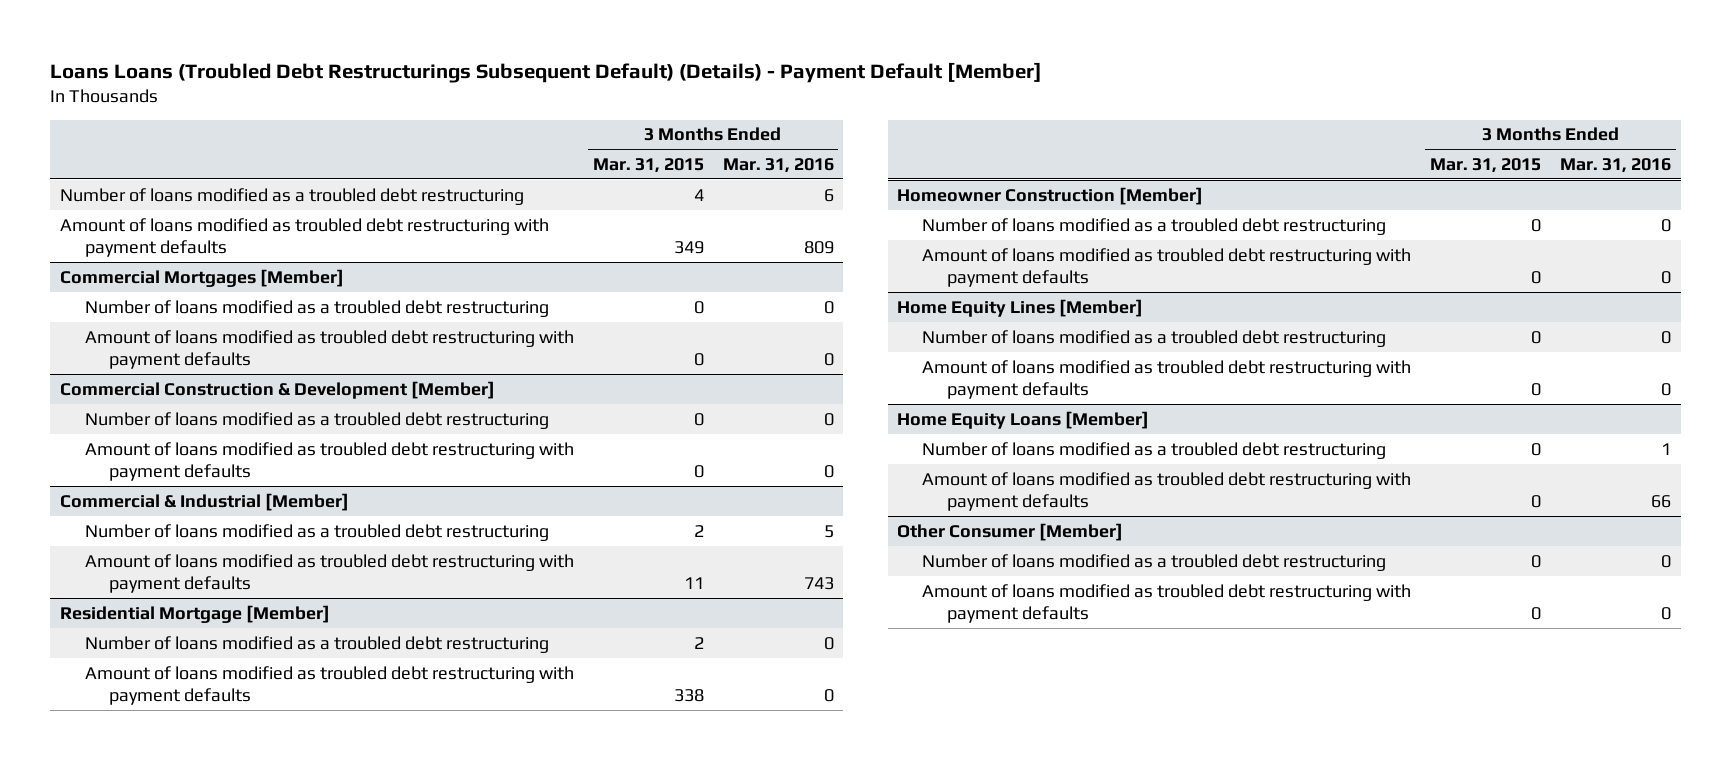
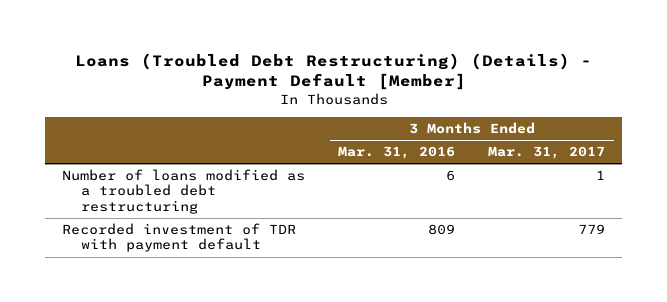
[50,61,1043,83] Loans Loans (Troubled Debt Restructurings Subsequent Default) (Details) - Payment Default [Member] -> [74,52,592,90] Loans (Troubled Debt Restructuring) (Details) - Payment Default [Member]
[592,157,704,173] Mar. 31, 2015 -> none
none -> [488,146,606,160] Mar. 31, 2017
[59,268,344,287] Commercial Mortgages [Member] -> none
[84,299,549,317] Number of loans modified as a troubled debt restructuring -> none
[84,329,574,369] Amount of loans modified as troubled debt restructuring with payment defaults -> none
[59,380,495,399] Commercial Construction & Development [Member] -> none
[84,411,549,429] Number of loans modified as a troubled debt restructuring -> none
[84,441,574,481] Amount of loans modified as troubled debt restructuring with payment defaults -> none
[59,492,349,511] Commercial & Industrial [Member] -> none
[84,523,549,541] Number of loans modified as a troubled debt restructuring -> none
[84,553,574,593] Amount of loans modified as troubled debt restructuring with payment defaults -> none
[59,604,330,623] Residential Mortgage [Member] -> none
[84,635,549,653] Number of loans modified as a troubled debt restructuring -> none
[84,665,574,705] Amount of loans modified as troubled debt restructuring with payment defaults -> none
[897,186,1204,205] Homeowner Construction [Member] -> none
[922,217,1387,235] Number of loans modified as a troubled debt restructuring -> none
[922,247,1412,287] Amount of loans modified as troubled debt restructuring with payment defaults -> none
[897,298,1144,317] Home Equity Lines [Member] -> none
[922,329,1387,347] Number of loans modified as a troubled debt restructuring -> none
[922,359,1412,399] Amount of loans modified as troubled debt restructuring with payment defaults -> none
[897,410,1150,429] Home Equity Loans [Member] -> none
[922,441,1387,459] Number of loans modified as a troubled debt restructuring -> none
[922,471,1412,511] Amount of loans modified as troubled debt restructuring with payment defaults -> none
[897,522,1124,541] Other Consumer [Member] -> none
[922,553,1387,571] Number of loans modified as a troubled debt restructuring -> none
[922,583,1412,623] Amount of loans modified as troubled debt restructuring with payment defaults -> none
[59,217,549,257] Amount of loans modified as troubled debt restructuring with payment defaults -> [61,223,296,253] Recorded investment of TDR with payment default

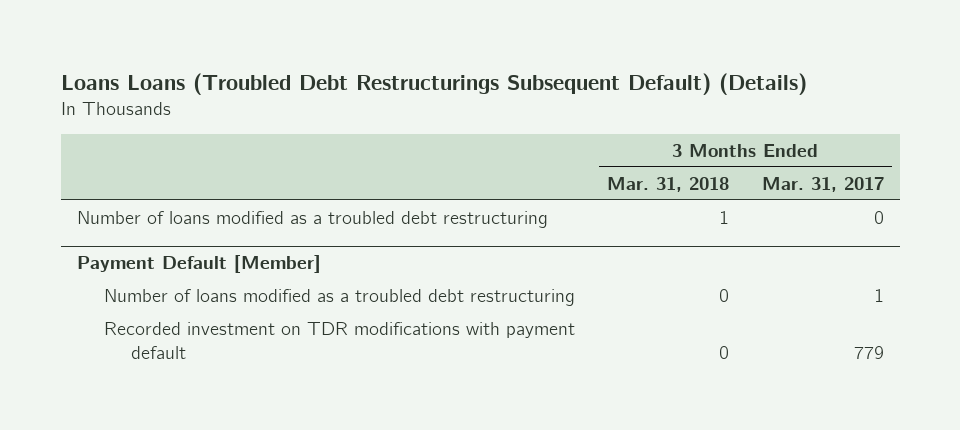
[74,52,592,90] Loans (Troubled Debt Restructuring) (Details) - Payment Default [Member] -> [60,72,807,95] Loans Loans (Troubled Debt Restructurings Subsequent Default) (Details)
[338,146,456,160] Mar. 31, 2016 -> none
none -> [607,176,730,192] Mar. 31, 2018
none -> [76,210,548,228] Number of loans modified as a troubled debt restructuring
none -> [76,255,321,274] Payment Default [Member]
[61,223,296,253] Recorded investment of TDR with payment default -> [104,321,576,360] Recorded investment on TDR modifications with payment default

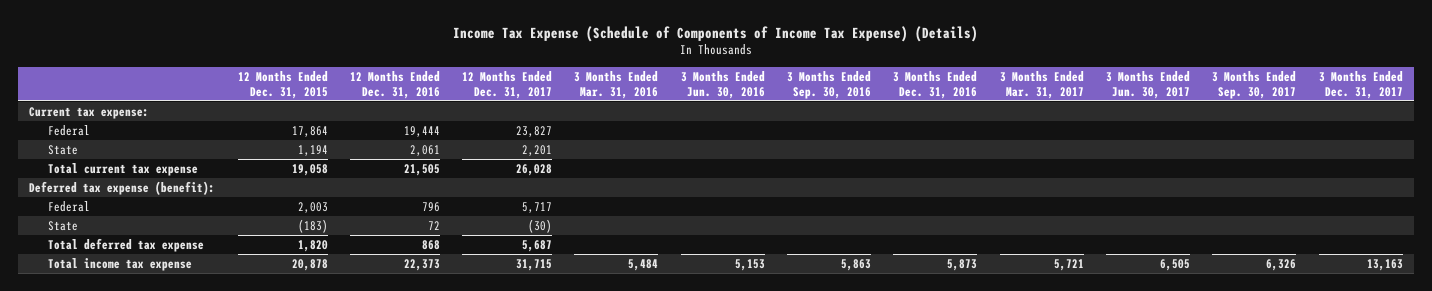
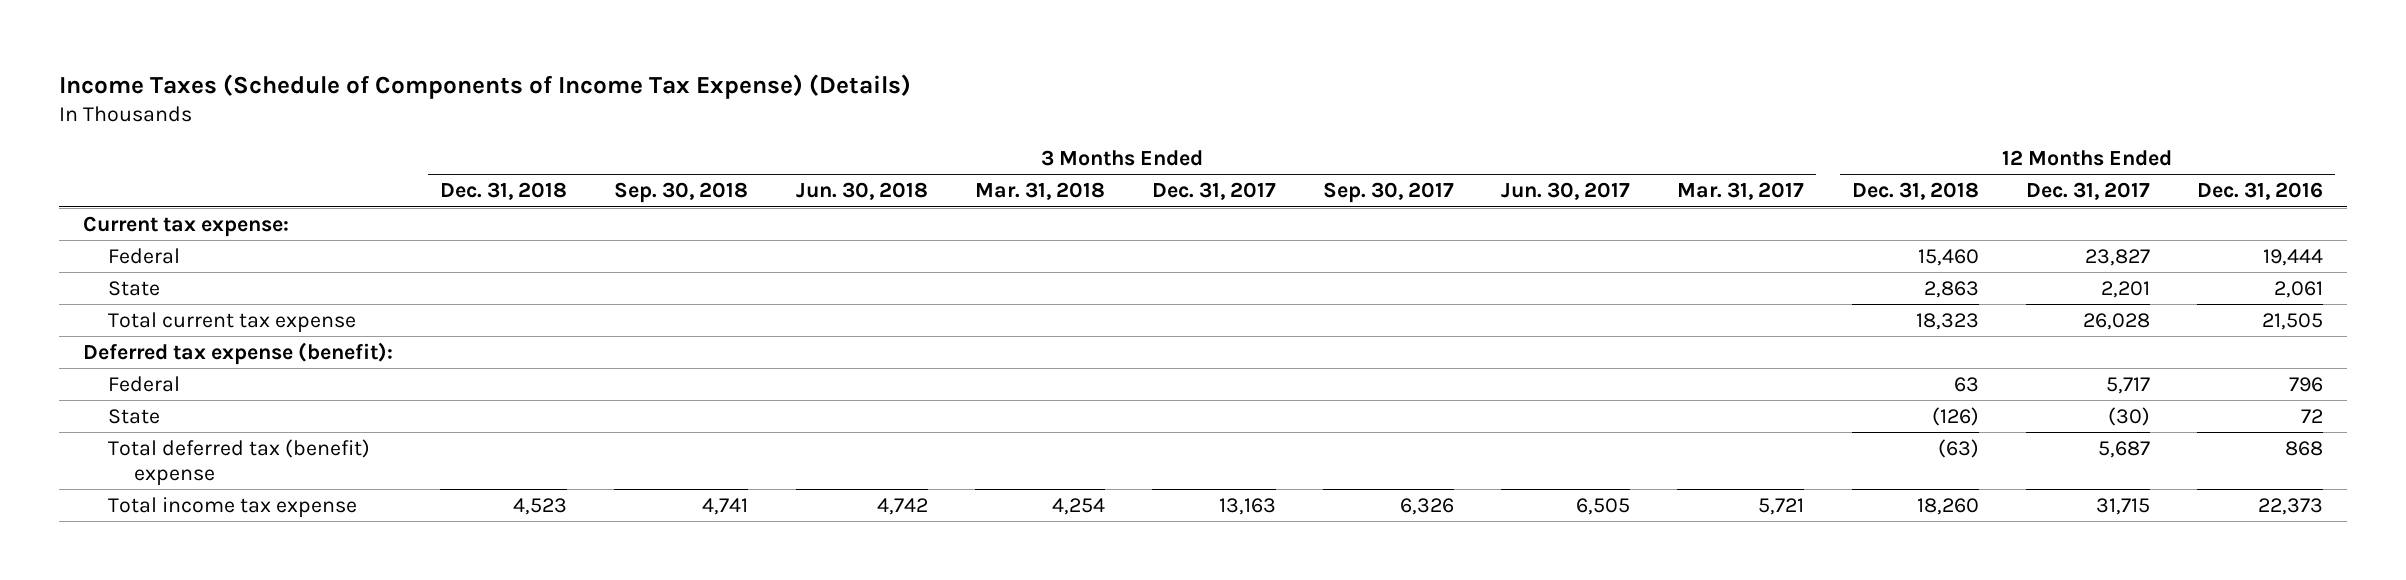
[452,25,978,42] Income Tax Expense (Schedule of Components of Income Tax Expense) (Details) -> [59,73,912,99] Income Taxes (Schedule of Components of Income Tax Expense) (Details)
[237,70,328,100] 12 Months Ended Dec. 31, 2015 -> none
[574,70,659,100] 3 Months Ended Mar. 31, 2016 -> none
[680,70,765,100] 3 Months Ended Jun. 30, 2016 -> none
[787,70,872,100] 3 Months Ended Sep. 30, 2016 -> none
[893,70,978,100] 3 Months Ended Dec. 31, 2016 -> none
none -> [440,182,568,201] Dec. 31, 2018
none -> [614,182,749,204] Sep. 30, 2018
none -> [795,182,928,201] Jun. 30, 2018
none -> [974,182,1105,201] Mar. 31, 2018
none -> [1851,182,1979,201] Dec. 31, 2018
[48,237,205,252] Total deferred tax expense -> [108,438,371,486] Total deferred tax (benefit) expense

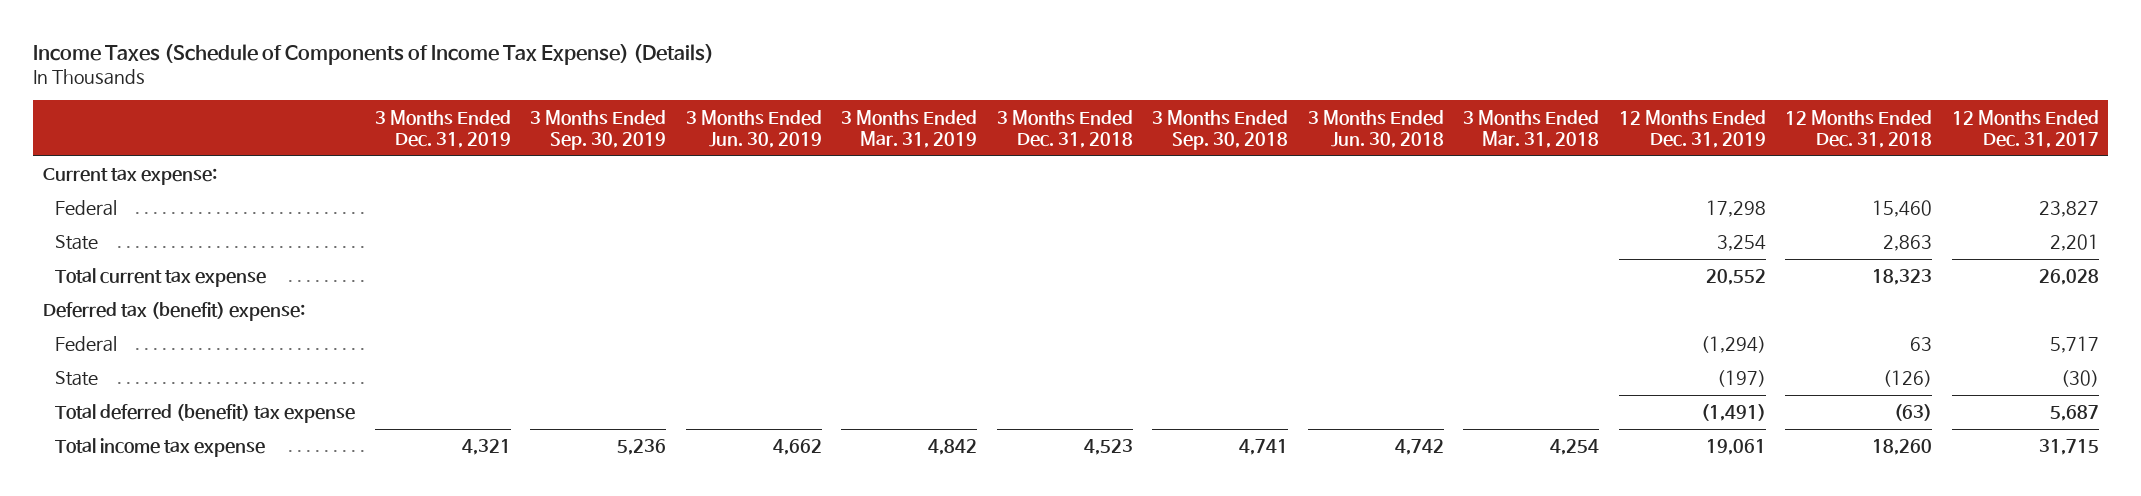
[1151,182,1276,201] Dec. 31, 2017 -> none
[1323,182,1455,204] Sep. 30, 2017 -> none
[1501,182,1631,201] Jun. 30, 2017 -> none
[1677,182,1805,201] Mar. 31, 2017 -> none
[2196,182,2323,201] Dec. 31, 2016 -> none
none -> [374,109,511,148] 3 Months Ended Dec. 31, 2019
none -> [530,109,667,150] 3 Months Ended Sep. 30, 2019
none -> [685,109,822,148] 3 Months Ended Jun. 30, 2019
none -> [841,109,978,148] 3 Months Ended Mar. 31, 2019
none -> [1618,109,1766,148] 12 Months Ended Dec. 31, 2019
[82,341,393,365] Deferred tax expense (benefit): -> [42,302,305,322] Deferred tax (benefit) expense:
[108,438,371,486] Total deferred tax (benefit) expense -> [55,404,356,424] Total deferred (benefit) tax expense

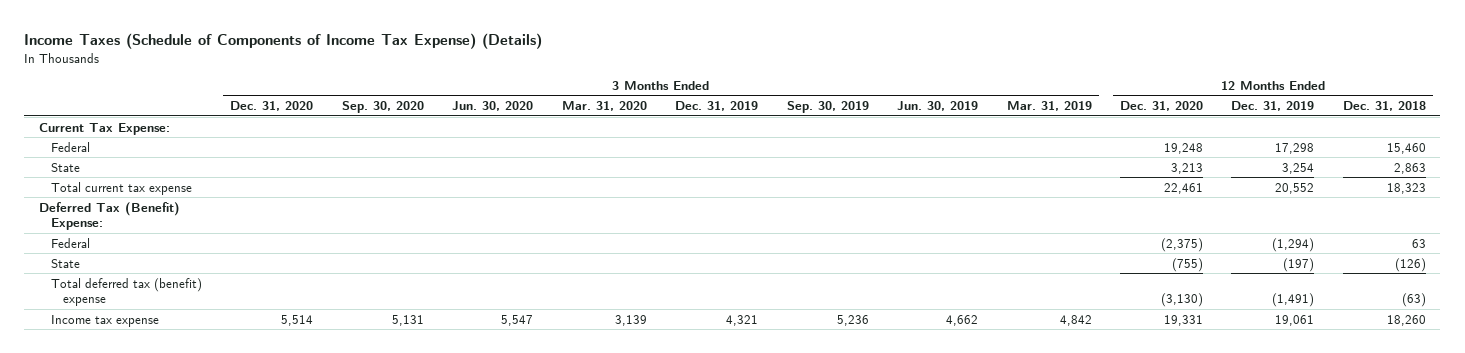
[996,109,1133,148] 3 Months Ended Dec. 31, 2018 -> none
[1152,109,1289,150] 3 Months Ended Sep. 30, 2018 -> none
[1307,109,1444,148] 3 Months Ended Jun. 30, 2018 -> none
[1463,109,1600,148] 3 Months Ended Mar. 31, 2018 -> none
[1951,109,2099,148] 12 Months Ended Dec. 31, 2017 -> none
none -> [230,101,314,112] Dec. 31, 2020
none -> [341,101,424,114] Sep. 30, 2020
none -> [452,101,534,112] Jun. 30, 2020
none -> [561,101,647,112] Mar. 31, 2020
none -> [1119,101,1203,112] Dec. 31, 2020
[42,168,217,186] Current tax expense: -> [38,122,170,135] Current Tax Expense:
[42,302,305,322] Deferred tax (benefit) expense: -> [38,201,180,231] Deferred Tax (Benefit) Expense:
[55,404,356,424] Total deferred (benefit) tax expense -> [50,277,202,307] Total deferred tax (benefit) expense
[55,438,266,458] Total income tax expense -> [50,314,159,327] Income tax expense

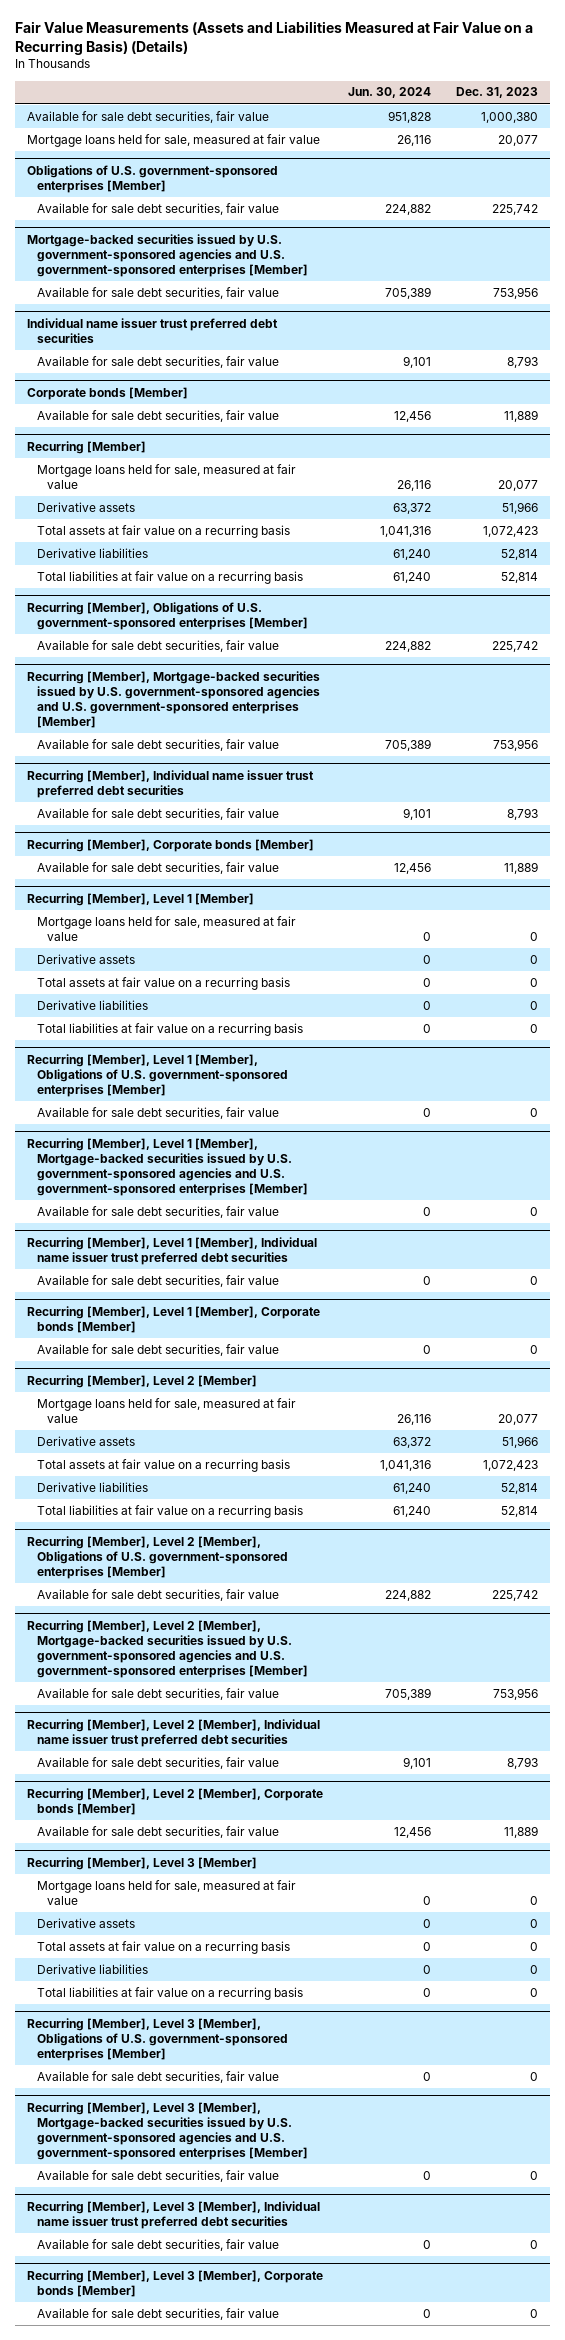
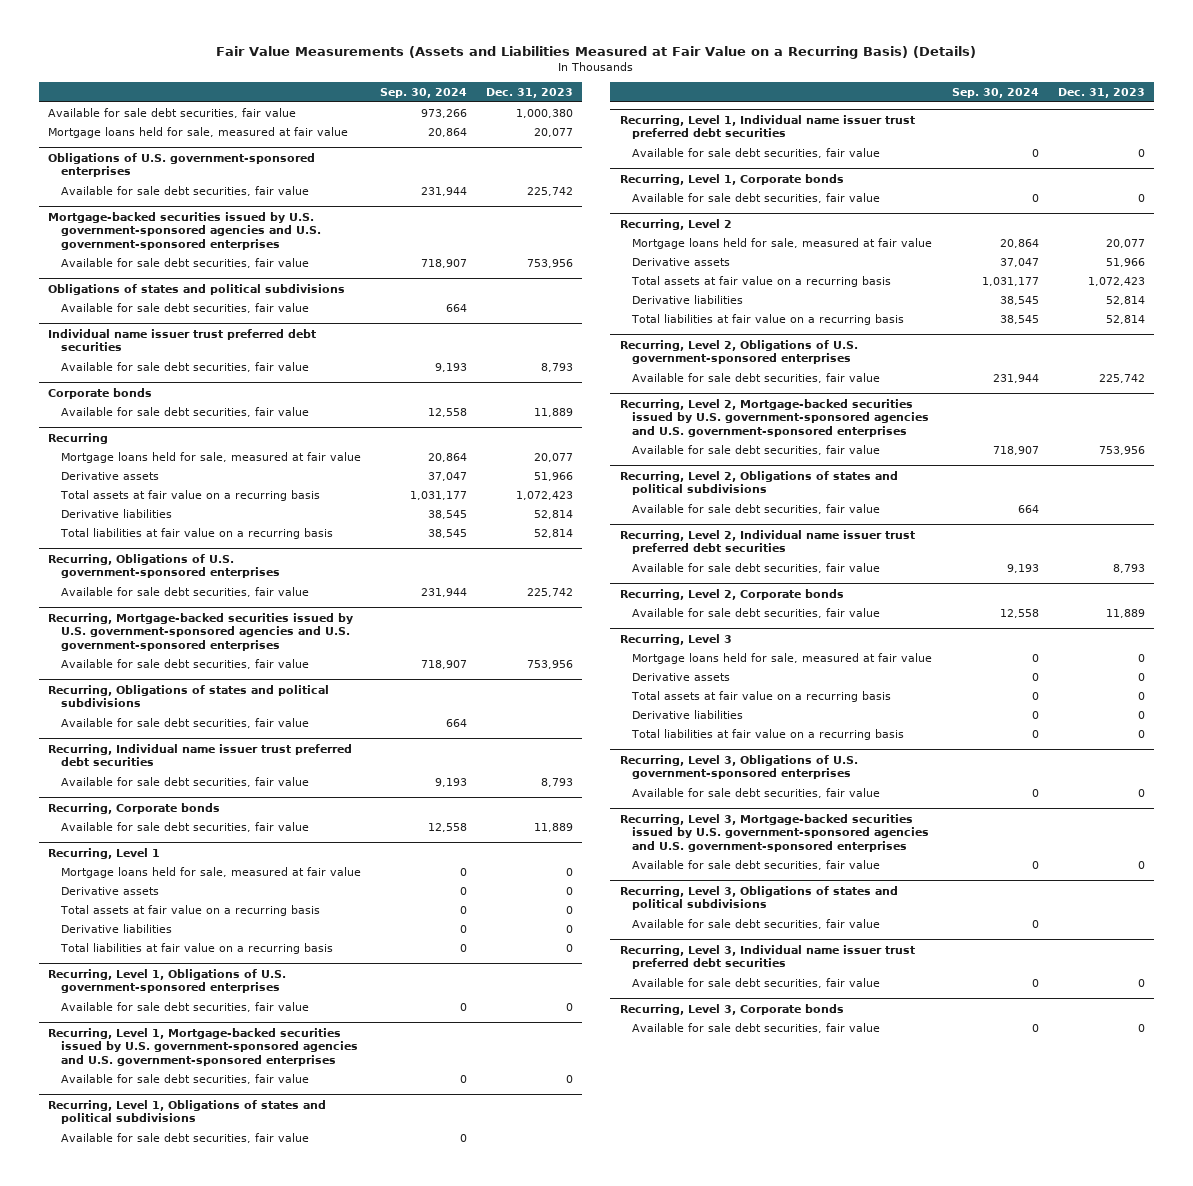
[348,87,432,99] Jun. 30, 2024 -> none
none -> [379,88,467,99] Sep. 30, 2024
[27,164,279,193] Obligations of U.S. government-sponsored enterprises [Member] -> [48,152,316,178] Obligations of U.S. government-sponsored enterprises
[27,233,308,277] Mortgage-backed securities issued by U.S. government-sponsored agencies and U.S. government-sponsored enterprises [Member] -> [48,211,321,250] Mortgage-backed securities issued by U.S. government-sponsored agencies and U.S. government-sponsored enterprises
none -> [48,283,346,295] Obligations of states and political subdivisions
none -> [60,302,309,313] Available for sale debt securities, fair value
[27,386,189,400] Corporate bonds [Member] -> [48,387,153,399] Corporate bonds
[27,440,147,454] Recurring [Member] -> [48,432,109,444] Recurring
[27,601,308,630] Recurring [Member], Obligations of U.S. government-sponsored enterprises [Member] -> [48,553,280,579] Recurring, Obligations of U.S. government-sponsored enterprises
[27,670,321,729] Recurring [Member], Mortgage-backed securities issued by U.S. government-sponsored agencies and U.S. government-sponsored enterprises [Member] -> [48,612,354,651] Recurring, Mortgage-backed securities issued by U.S. government-sponsored agencies and U.S. government-sponsored enterprises
none -> [48,684,330,708] Recurring, Obligations of states and political subdivisions
none -> [60,717,309,728] Available for sale debt securities, fair value
[27,769,315,798] Recurring [Member], Individual name issuer trust preferred debt securities -> [48,743,353,767] Recurring, Individual name issuer trust preferred debt securities
[27,838,315,852] Recurring [Member], Corporate bonds [Member] -> [48,802,221,814] Recurring, Corporate bonds
[27,892,255,906] Recurring [Member], Level 1 [Member] -> [48,847,161,859] Recurring, Level 1
[27,1053,288,1097] Recurring [Member], Level 1 [Member], Obligations of U.S. government-sponsored enterprises [Member] -> [48,968,287,994] Recurring, Level 1, Obligations of U.S. government-sponsored enterprises
[27,1137,308,1197] Recurring [Member], Level 1 [Member], Mortgage-backed securities issued by U.S. government-sponsored agencies and U.S. government-sponsored enterprises [Member] -> [48,1027,358,1066] Recurring, Level 1, Mortgage-backed securities issued by U.S. government-sponsored agencies and U.S. government-sponsored enterprises
none -> [48,1099,327,1125] Recurring, Level 1, Obligations of states and political subdivisions
none -> [60,1132,309,1143] Available for sale debt securities, fair value
[27,1236,318,1265] Recurring [Member], Level 1 [Member], Individual name issuer trust preferred debt securities -> [620,114,916,140] Recurring, Level 1, Individual name issuer trust preferred debt securities
[27,1305,321,1333] Recurring [Member], Level 1 [Member], Corporate bonds [Member] -> [620,173,845,185] Recurring, Level 1, Corporate bonds
[27,1374,258,1388] Recurring [Member], Level 2 [Member] -> [620,218,733,230] Recurring, Level 2
[27,1535,288,1579] Recurring [Member], Level 2 [Member], Obligations of U.S. government-sponsored enterprises [Member] -> [620,339,859,365] Recurring, Level 2, Obligations of U.S. government-sponsored enterprises
[27,1619,308,1679] Recurring [Member], Level 2 [Member], Mortgage-backed securities issued by U.S. government-sponsored agencies and U.S. government-sponsored enterprises [Member] -> [620,398,930,437] Recurring, Level 2, Mortgage-backed securities issued by U.S. government-sponsored agencies and U.S. government-sponsored enterprises
none -> [620,470,899,496] Recurring, Level 2, Obligations of states and political subdivisions
none -> [632,503,881,514] Available for sale debt securities, fair value
[27,1718,321,1747] Recurring [Member], Level 2 [Member], Individual name issuer trust preferred debt securities -> [620,529,916,555] Recurring, Level 2, Individual name issuer trust preferred debt securities
[27,1787,324,1815] Recurring [Member], Level 2 [Member], Corporate bonds [Member] -> [620,588,845,600] Recurring, Level 2, Corporate bonds
[27,1856,258,1870] Recurring [Member], Level 3 [Member] -> [620,633,733,645] Recurring, Level 3
[27,2017,288,2061] Recurring [Member], Level 3 [Member], Obligations of U.S. government-sponsored enterprises [Member] -> [620,754,859,780] Recurring, Level 3, Obligations of U.S. government-sponsored enterprises
[27,2101,308,2161] Recurring [Member], Level 3 [Member], Mortgage-backed securities issued by U.S. government-sponsored agencies and U.S. government-sponsored enterprises [Member] -> [620,813,930,852] Recurring, Level 3, Mortgage-backed securities issued by U.S. government-sponsored agencies and U.S. government-sponsored enterprises
none -> [620,885,899,911] Recurring, Level 3, Obligations of states and political subdivisions
none -> [632,918,881,929] Available for sale debt securities, fair value
[27,2200,321,2229] Recurring [Member], Level 3 [Member], Individual name issuer trust preferred debt securities -> [620,944,916,970] Recurring, Level 3, Individual name issuer trust preferred debt securities
[27,2269,324,2297] Recurring [Member], Level 3 [Member], Corporate bonds [Member] -> [620,1003,845,1015] Recurring, Level 3, Corporate bonds

